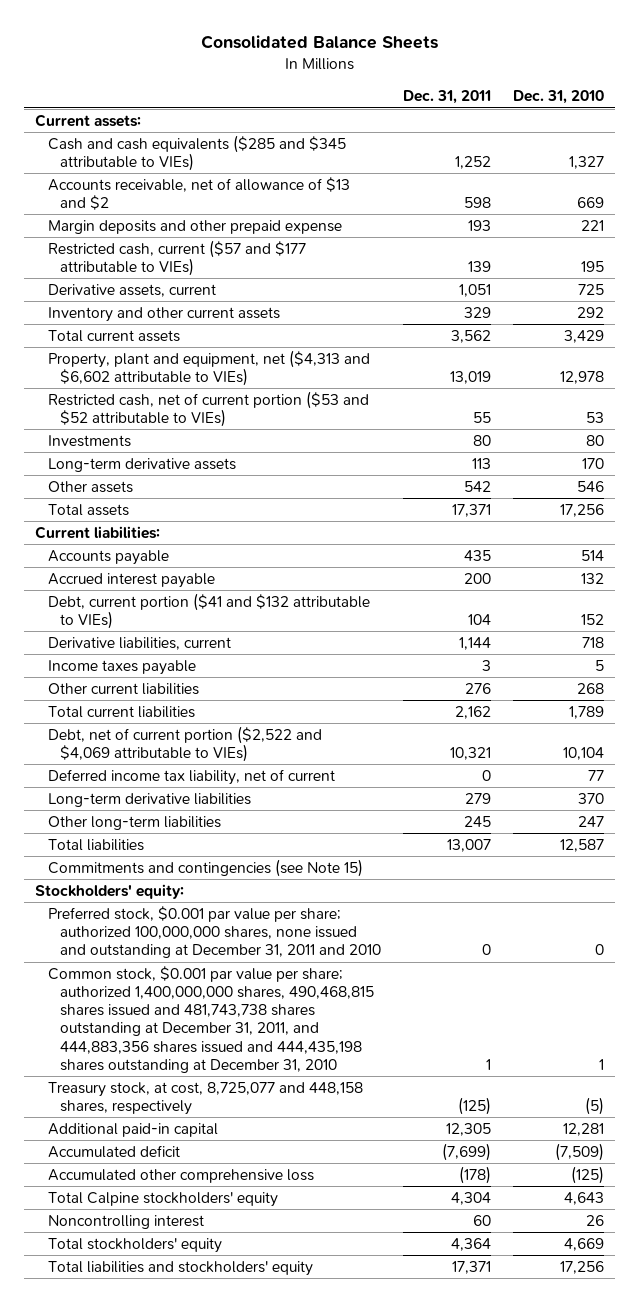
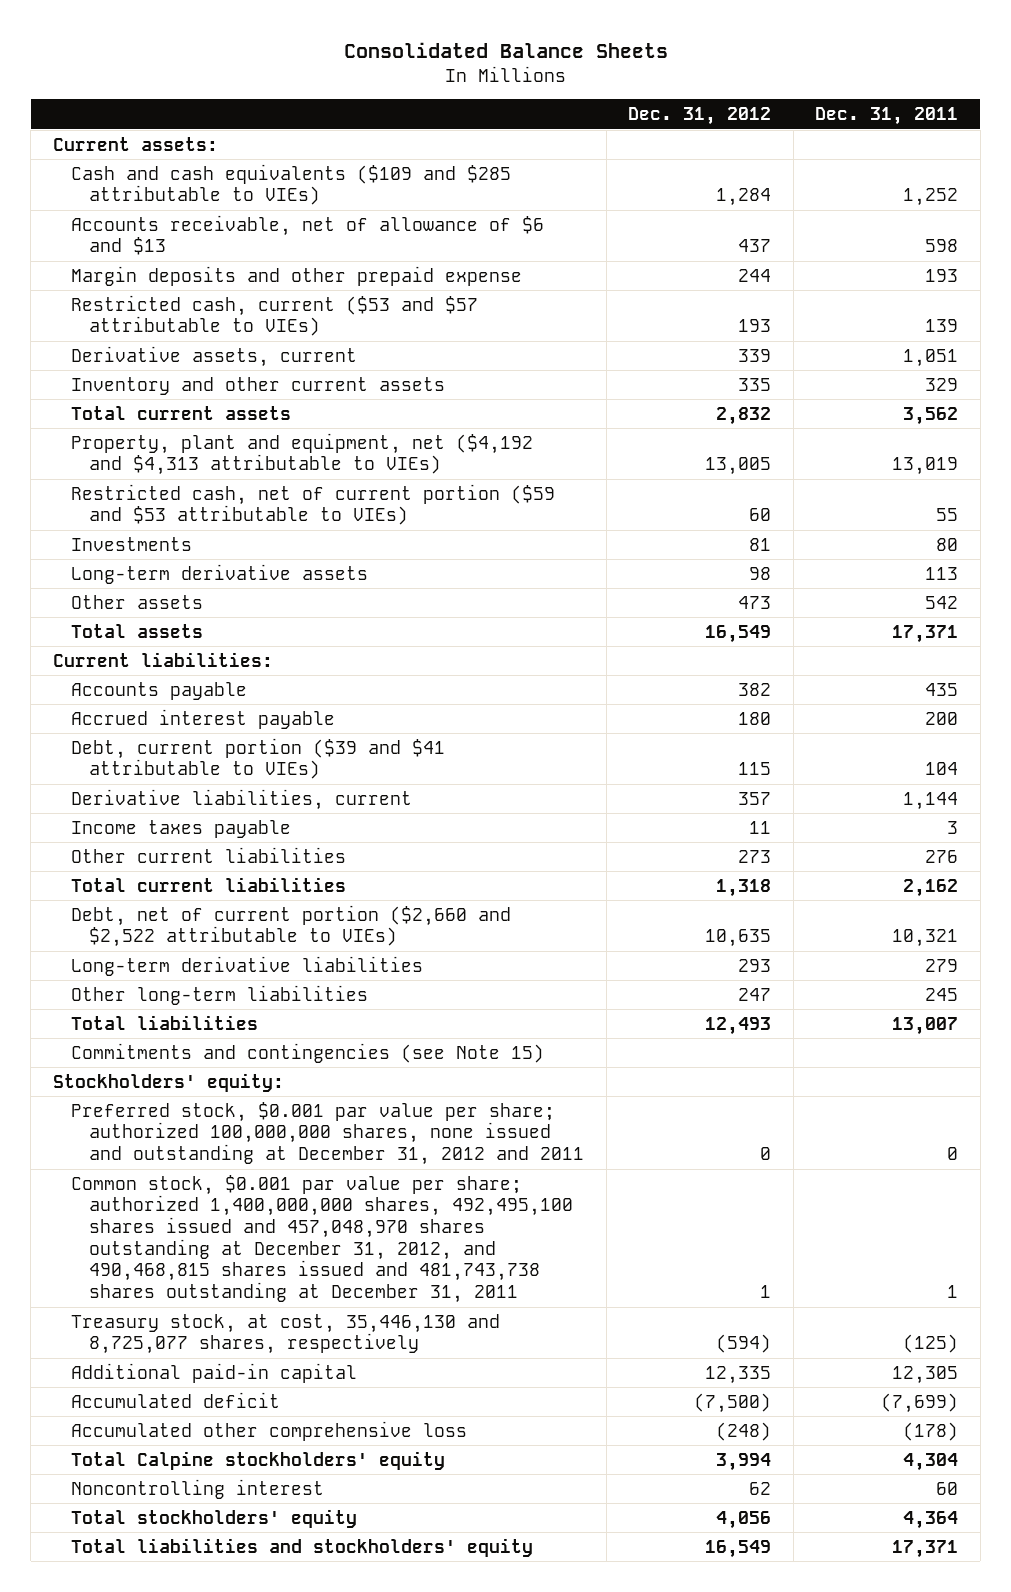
[512,90,604,105] Dec. 31, 2010 -> none
none -> [628,107,772,126] Dec. 31, 2012
[47,134,346,172] Cash and cash equivalents ($285 and $345 attributable to VIEs) -> [70,163,511,206] Cash and cash equivalents ($109 and $285 attributable to VIEs)
[47,176,350,211] Accounts receivable, net of allowance of $13 and $2 -> [70,214,544,256] Accounts receivable, net of allowance of $6 and $13
[47,239,306,277] Restricted cash, current ($57 and $177 attributable to VIEs) -> [70,294,478,337] Restricted cash, current ($53 and $57 attributable to VIEs)
[47,349,370,387] Property, plant and equipment, net ($4,313 and $6,602 attributable to VIEs) -> [70,432,533,476] Property, plant and equipment, net ($4,192 and $4,313 attributable to VIEs)
[47,390,369,428] Restricted cash, net of current portion ($53 and $52 attributable to VIEs) -> [70,483,555,526] Restricted cash, net of current portion ($59 and $53 attributable to VIEs)
[47,592,370,630] Debt, current portion ($41 and $132 attributable to VIEs) -> [70,737,445,780] Debt, current portion ($39 and $41 attributable to VIEs)
[47,768,335,785] Deferred income tax liability, net of current -> none
[47,725,322,763] Debt, net of current portion ($2,522 and $4,069 attributable to VIEs) -> [70,904,511,948] Debt, net of current portion ($2,660 and $2,522 attributable to VIEs)
[47,905,381,959] Preferred stock, $0.001 par value per share; authorized 100,000,000 shares, none issued and outstanding at December 31, 2011 and 2010 -> [70,1101,585,1166] Preferred stock, $0.001 par value per share; authorized 100,000,000 shares, none issued and outstanding at December 31, 2012 and 2011
[47,965,374,1073] Common stock, $0.001 par value per share; authorized 1,400,000,000 shares, 490,468,815 shares issued and 481,743,738 shares outstanding at December 31, 2011, and 444,883,356 shares issued and 444,435,198 shares outstanding at December 31, 2010 -> [70,1174,574,1304] Common stock, $0.001 par value per share; authorized 1,400,000,000 shares, 492,495,100 shares issued and 457,048,970 shares outstanding at December 31, 2012, and 490,468,815 shares issued and 481,743,738 shares outstanding at December 31, 2011
[47,1081,363,1116] Treasury stock, at cost, 8,725,077 and 448,158 shares, respectively -> [70,1313,500,1355] Treasury stock, at cost, 35,446,130 and 8,725,077 shares, respectively

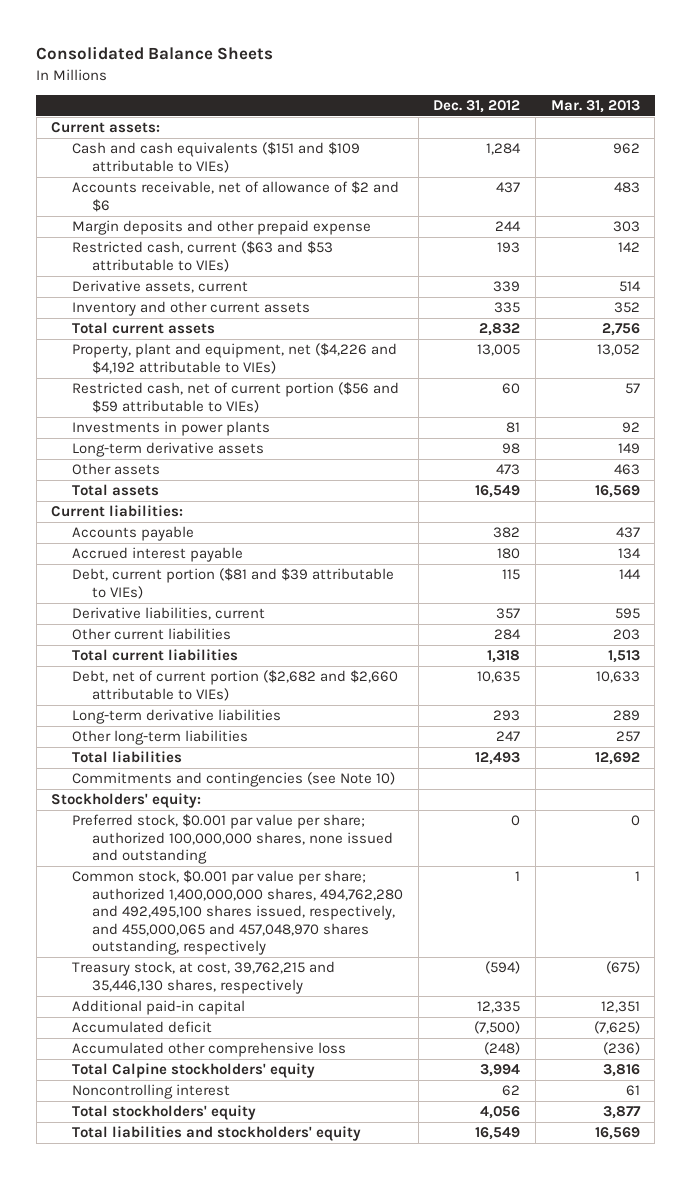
[815,107,959,126] Dec. 31, 2011 -> none
none -> [550,99,640,113] Mar. 31, 2013
[70,163,511,206] Cash and cash equivalents ($109 and $285 attributable to VIEs) -> [71,142,360,173] Cash and cash equivalents ($151 and $109 attributable to VIEs)
[70,214,544,256] Accounts receivable, net of allowance of $6 and $13 -> [71,181,399,212] Accounts receivable, net of allowance of $2 and $6
[70,294,478,337] Restricted cash, current ($53 and $57 attributable to VIEs) -> [71,241,333,272] Restricted cash, current ($63 and $53 attributable to VIEs)
[70,432,533,476] Property, plant and equipment, net ($4,192 and $4,313 attributable to VIEs) -> [71,343,397,374] Property, plant and equipment, net ($4,226 and $4,192 attributable to VIEs)
[70,483,555,526] Restricted cash, net of current portion ($59 and $53 attributable to VIEs) -> [71,382,399,413] Restricted cash, net of current portion ($56 and $59 attributable to VIEs)
[70,536,192,551] Investments -> [71,421,270,437] Investments in power plants
[70,737,445,780] Debt, current portion ($39 and $41 attributable to VIEs) -> [71,568,394,599] Debt, current portion ($81 and $39 attributable to VIEs)
[70,819,291,838] Income taxes payable -> none
[738,849,772,863] 273 -> [494,629,522,641] 284
[70,904,511,948] Debt, net of current portion ($2,660 and $2,522 attributable to VIEs) -> [71,670,398,701] Debt, net of current portion ($2,682 and $2,660 attributable to VIEs)
[70,1042,544,1063] Commitments and contingencies (see Note 15) -> [71,772,395,788] Commitments and contingencies (see Note 10)
[70,1101,585,1166] Preferred stock, $0.001 par value per share; authorized 100,000,000 shares, none issued and outstanding at December 31, 2012 and 2011 -> [71,814,394,865] Preferred stock, $0.001 par value per share; authorized 100,000,000 shares, none issued and outstanding
[70,1174,574,1304] Common stock, $0.001 par value per share; authorized 1,400,000,000 shares, 492,495,100 shares issued and 457,048,970 shares outstanding at December 31, 2012, and 490,468,815 shares issued and 481,743,738 shares outstanding at December 31, 2011 -> [71,870,404,956] Common stock, $0.001 par value per share; authorized 1,400,000,000 shares, 494,762,280 and 492,495,100 shares issued, respectively, and 455,000,065 and 457,048,970 shares outstanding, respectively
[70,1313,500,1355] Treasury stock, at cost, 35,446,130 and 8,725,077 shares, respectively -> [71,961,335,994] Treasury stock, at cost, 39,762,215 and 35,446,130 shares, respectively

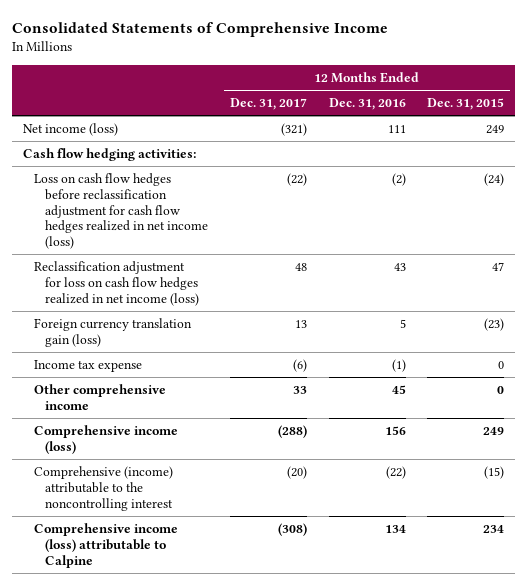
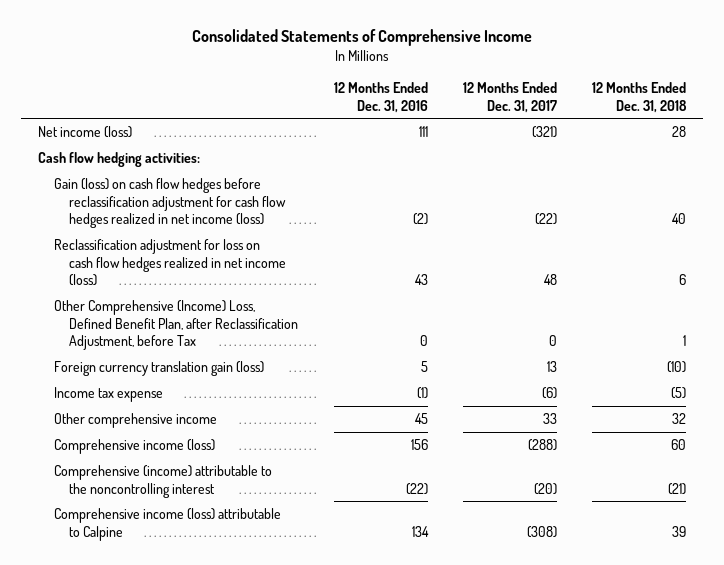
[427,97,505,110] Dec. 31, 2015 -> none
none -> [591,82,687,113] 12 Months Ended Dec. 31, 2018
[34,172,209,250] Loss on cash flow hedges before reclassification adjustment for cash flow hedges realized in net income (loss) -> [53,178,287,228] Gain (loss) on cash flow hedges before reclassification adjustment for cash flow hedges realized in net income (loss)
none -> [53,300,299,350] Other Comprehensive (Income) Loss, Defined Benefit Plan, after Reclassification Adjustment, before Tax

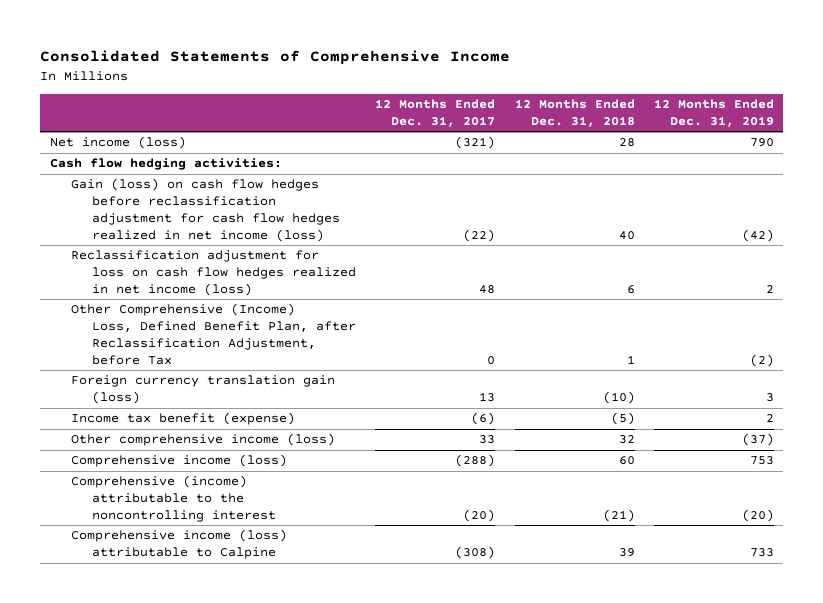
[333,82,428,113] 12 Months Ended Dec. 31, 2016 -> none
none -> [653,98,774,127] 12 Months Ended Dec. 31, 2019
[53,387,163,403] Income tax expense -> [70,412,295,426] Income tax benefit (expense)
[53,413,217,429] Other comprehensive income -> [70,433,335,447] Other comprehensive income (loss)

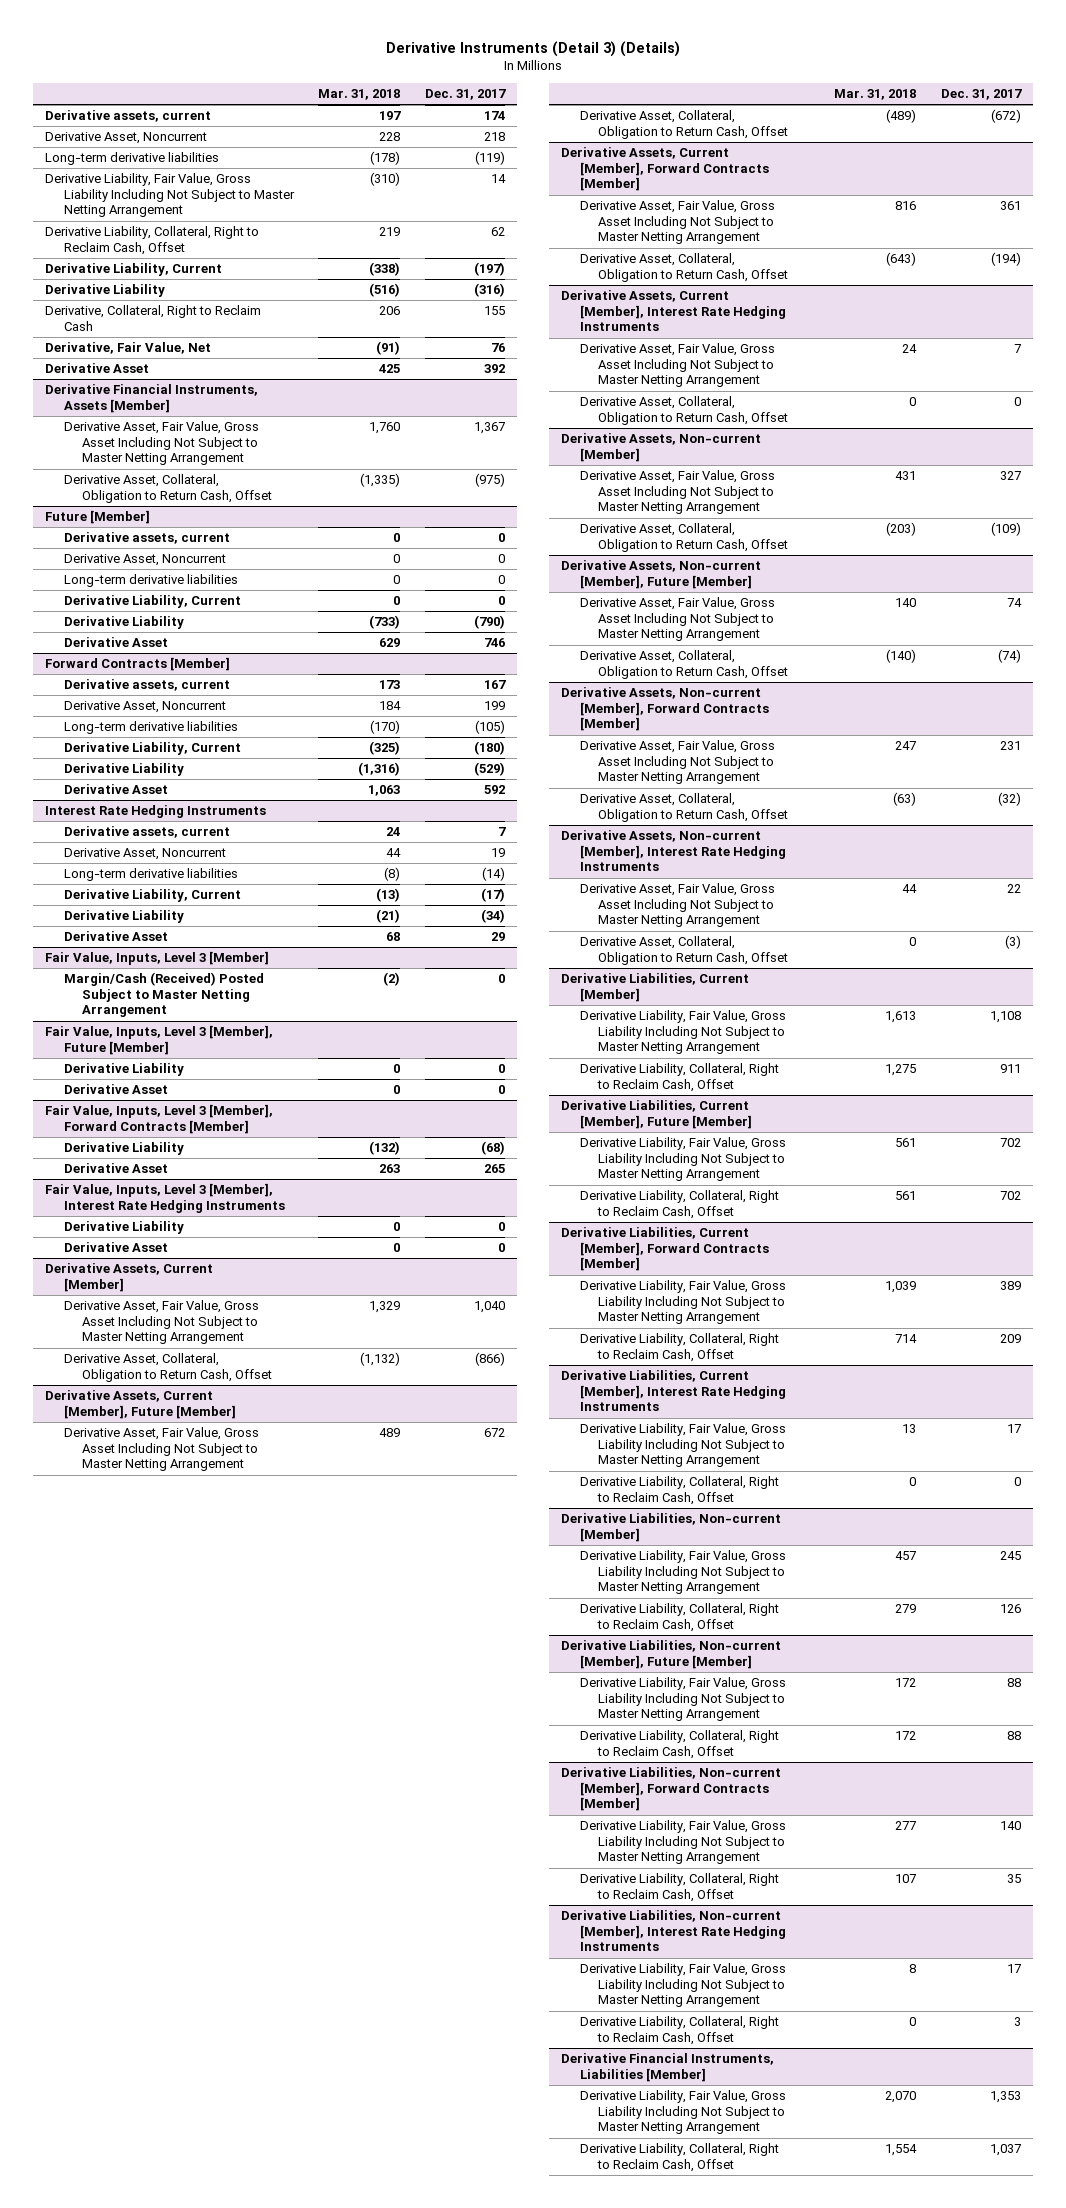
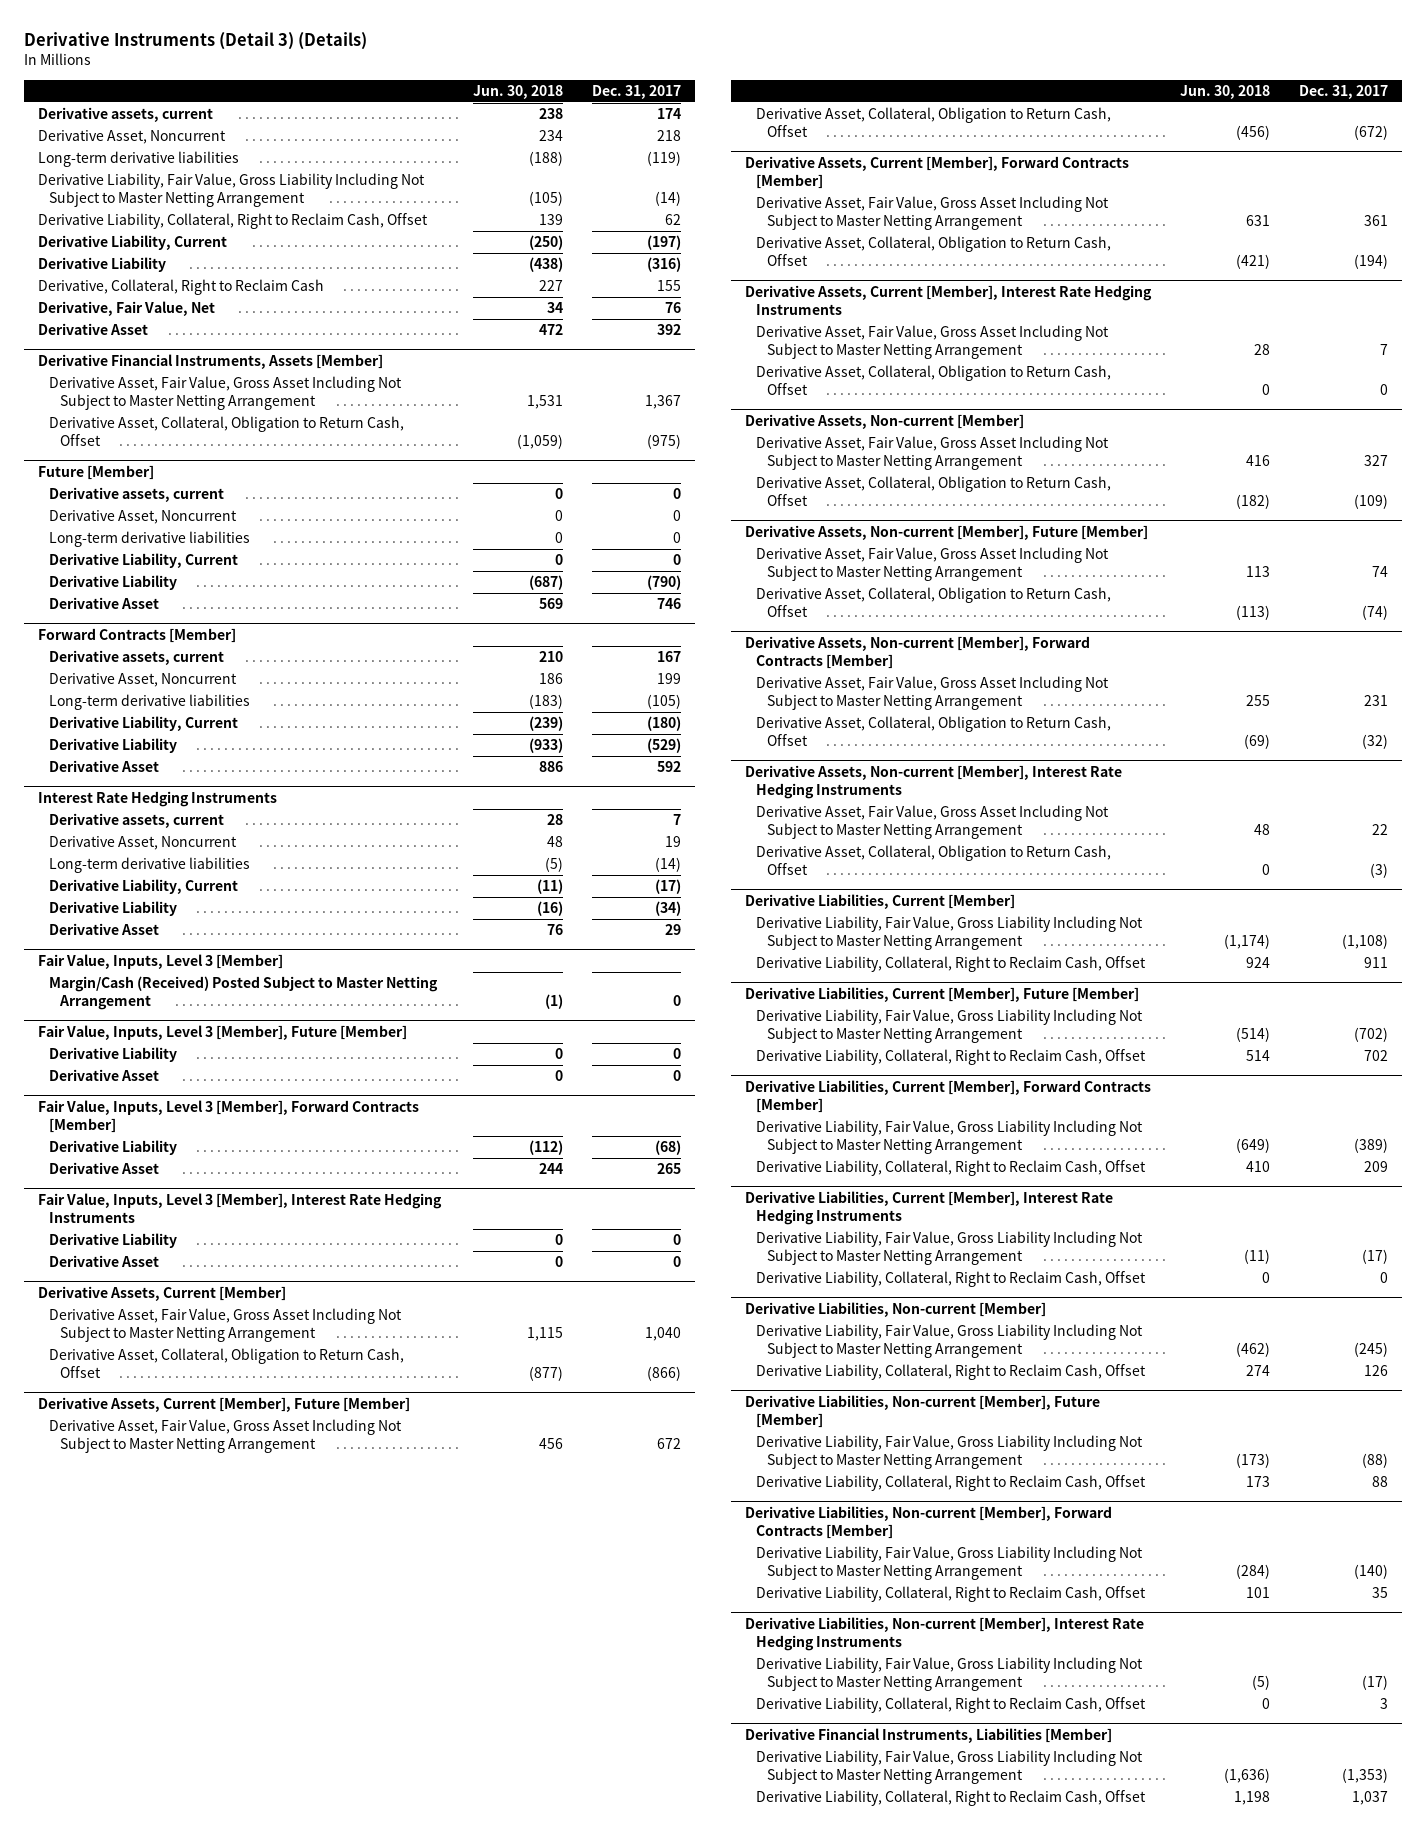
[318,89,401,101] Mar. 31, 2018 -> none
none -> [473,84,564,99] Jun. 30, 2018
[490,174,506,184] 14 -> [654,191,681,207] (14)
[989,1011,1021,1024] 1,108 -> [1341,934,1388,950] (1,108)
[999,1138,1021,1148] 702 -> [1353,1027,1388,1043] (702)
[999,1281,1021,1291] 389 -> [1353,1138,1388,1154] (389)
[1006,1424,1021,1434] 17 -> [1361,1249,1388,1265] (17)
[999,1551,1021,1561] 245 -> [1353,1342,1388,1358] (245)
[1006,1678,1021,1688] 88 -> [1361,1453,1388,1469] (88)
[999,1821,1021,1831] 140 -> [1353,1564,1388,1580] (140)
[1006,1964,1021,1974] 17 -> [1361,1675,1388,1691] (17)
[989,2091,1021,2104] 1,353 -> [1341,1768,1388,1784] (1,353)

